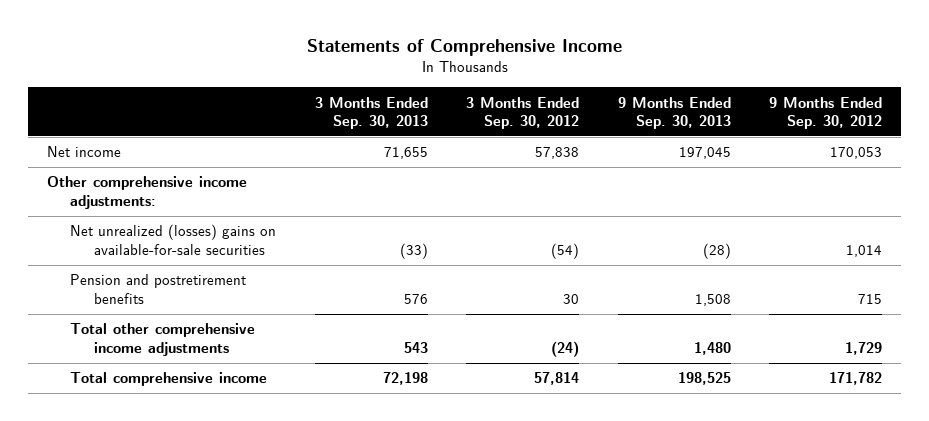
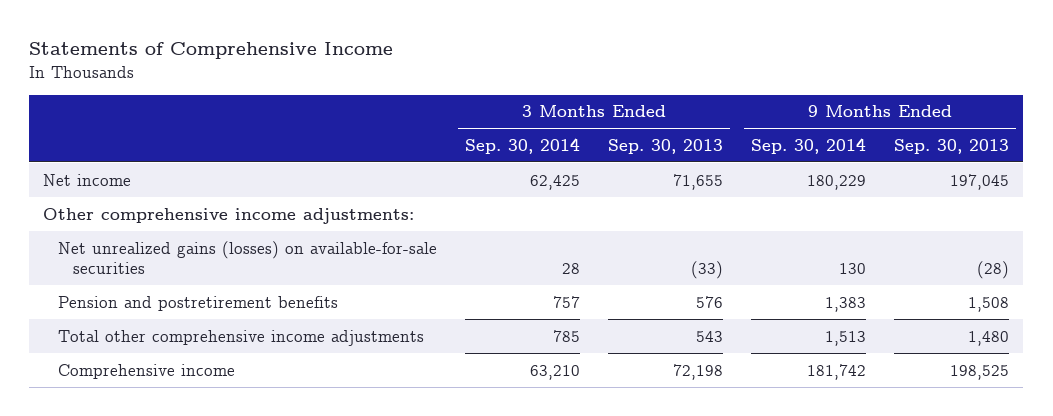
[466,96,580,130] 3 Months Ended Sep. 30, 2012 -> none
[768,96,882,130] 9 Months Ended Sep. 30, 2012 -> none
none -> [465,137,581,154] Sep. 30, 2014
none -> [751,137,867,154] Sep. 30, 2014
[70,224,277,255] Net unrealized (losses) gains on available-for-sale securities -> [58,240,438,275] Net unrealized gains (losses) on available-for-sale securities
[70,372,268,387] Total comprehensive income -> [58,363,236,379] Comprehensive income

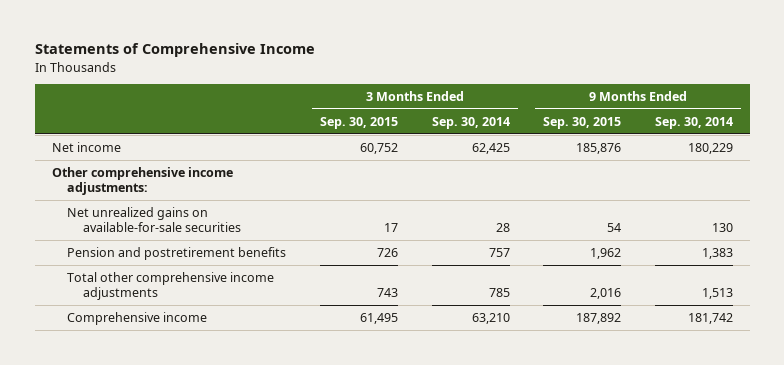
[608,138,724,154] Sep. 30, 2013 -> none
[894,138,1010,154] Sep. 30, 2013 -> none
none -> [319,116,398,129] Sep. 30, 2015
none -> [543,116,622,129] Sep. 30, 2015
[58,240,438,275] Net unrealized gains (losses) on available-for-sale securities -> [67,206,242,233] Net unrealized gains on available-for-sale securities

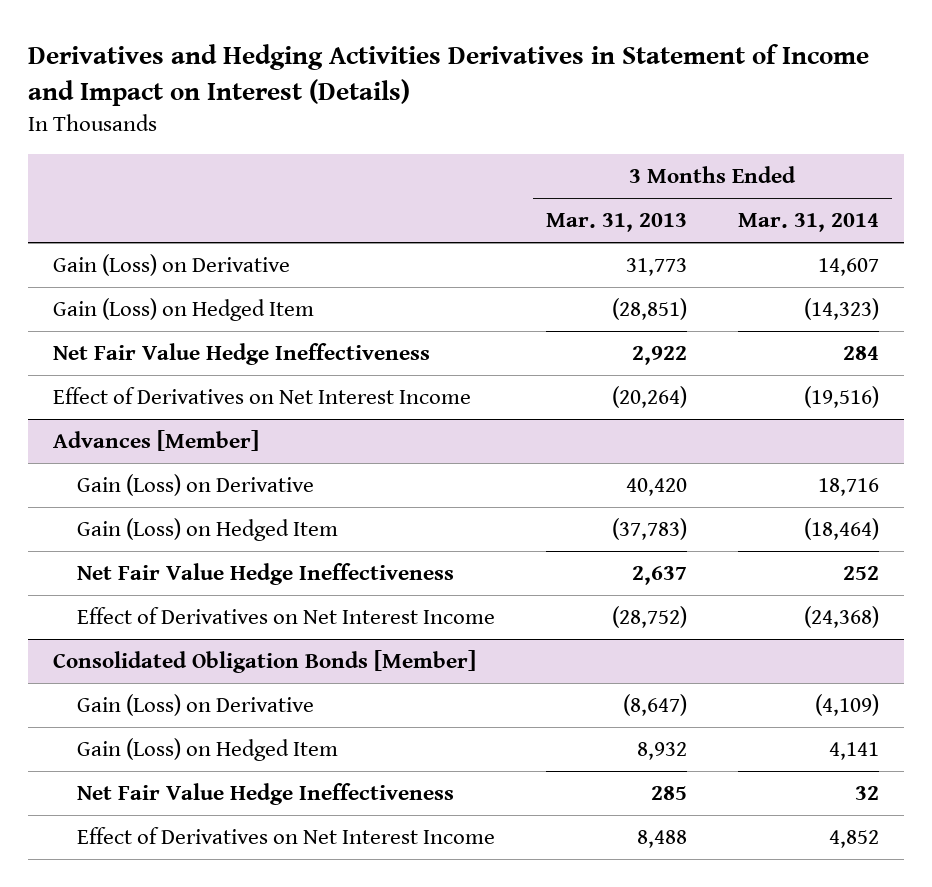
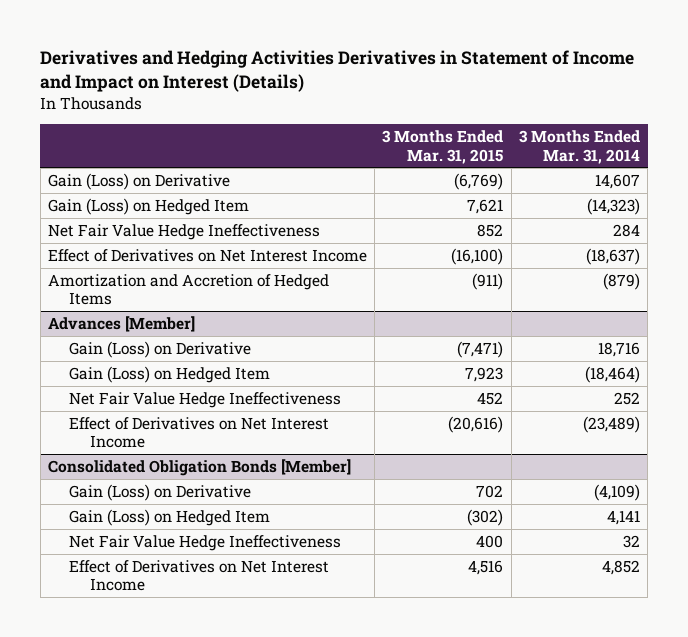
[545,213,687,233] Mar. 31, 2013 -> none
none -> [382,130,504,164] 3 Months Ended Mar. 31, 2015
[803,386,879,409] (19,516) -> [585,247,640,265] (18,637)
none -> [47,273,329,306] Amortization and Accretion of Hedged Items
[803,606,879,629] (24,368) -> [582,415,640,433] (23,489)

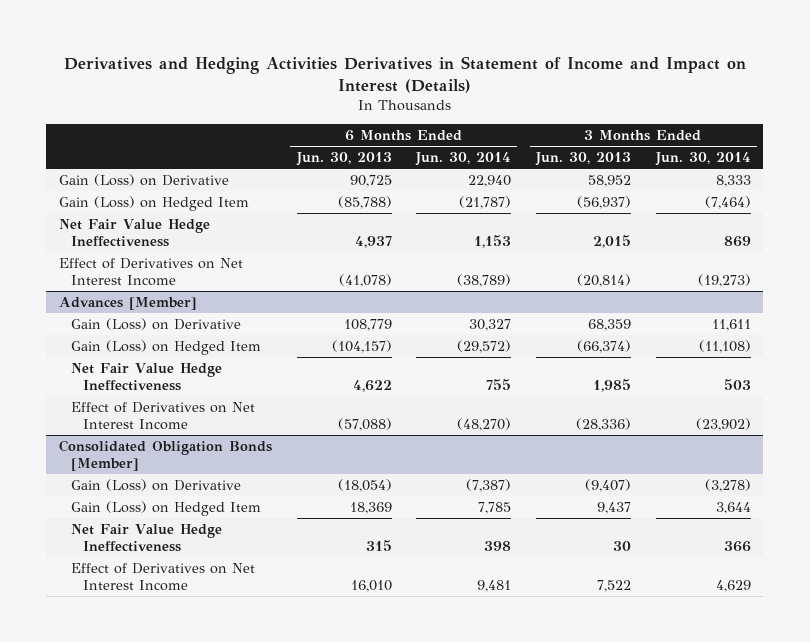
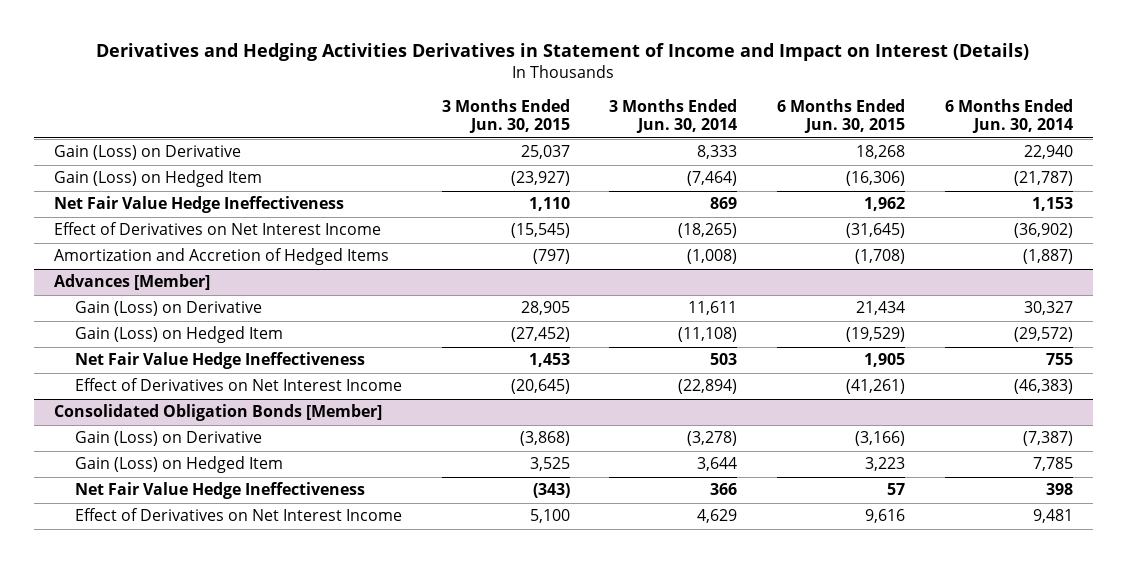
[295,152,392,167] Jun. 30, 2013 -> none
[534,152,631,167] Jun. 30, 2013 -> none
none -> [441,98,570,134] 3 Months Ended Jun. 30, 2015
none -> [777,98,906,134] 6 Months Ended Jun. 30, 2015
[457,274,512,288] (38,789) -> [1014,223,1074,239] (36,902)
[697,274,751,288] (19,273) -> [678,223,738,239] (18,265)
none -> [53,248,389,266] Amortization and Accretion of Hedged Items
[457,418,512,432] (48,270) -> [1014,379,1074,395] (46,383)
[695,418,751,432] (23,902) -> [678,379,738,395] (22,894)

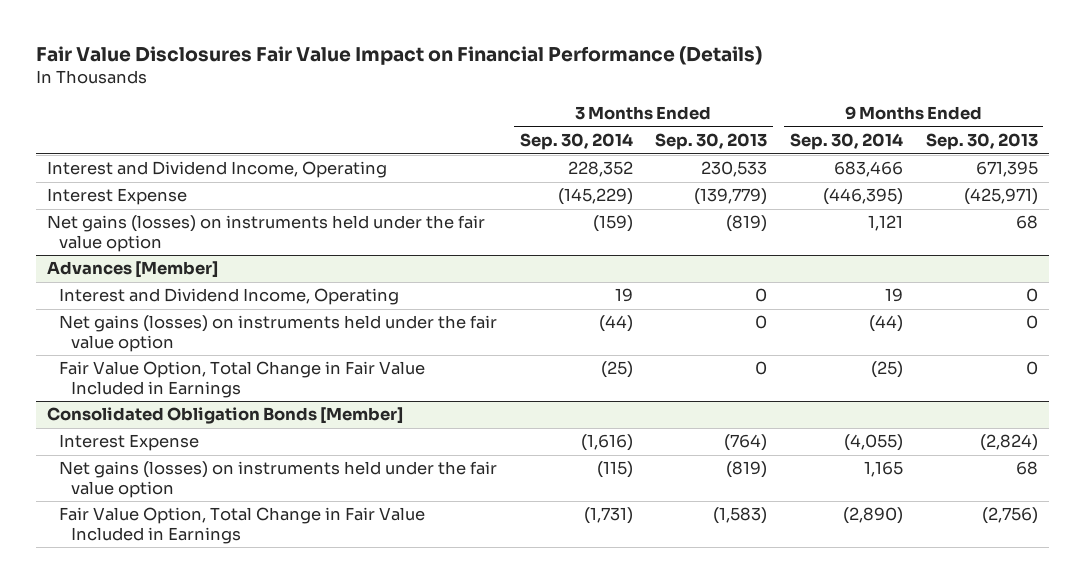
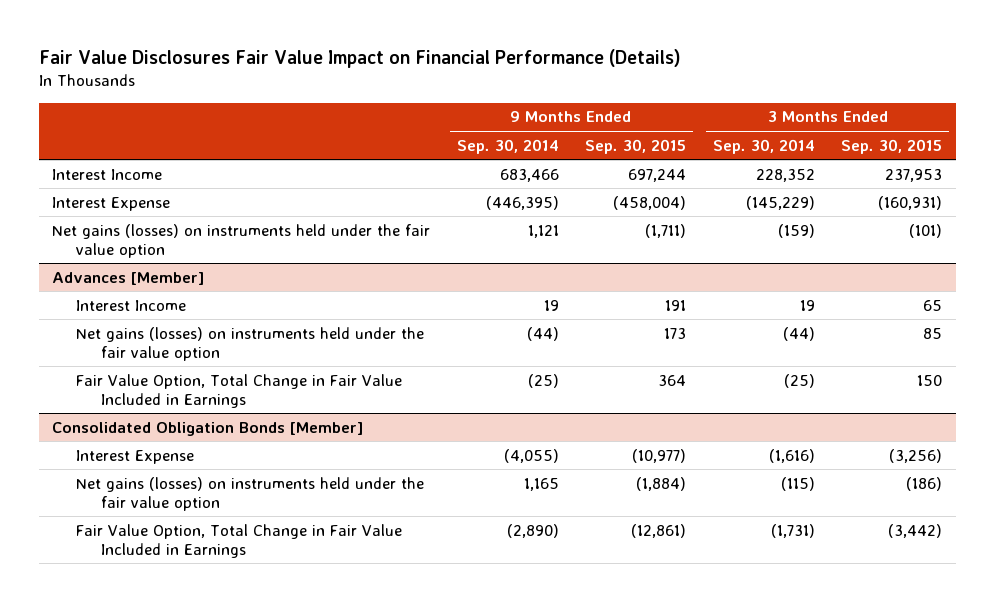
[655,133,768,151] Sep. 30, 2013 -> none
[925,133,1038,151] Sep. 30, 2013 -> none
none -> [585,138,687,154] Sep. 30, 2015
none -> [841,138,943,154] Sep. 30, 2015
[47,161,388,179] Interest and Dividend Income, Operating -> [52,168,163,180] Interest Income
[59,288,400,306] Interest and Dividend Income, Operating -> [76,299,187,311] Interest Income

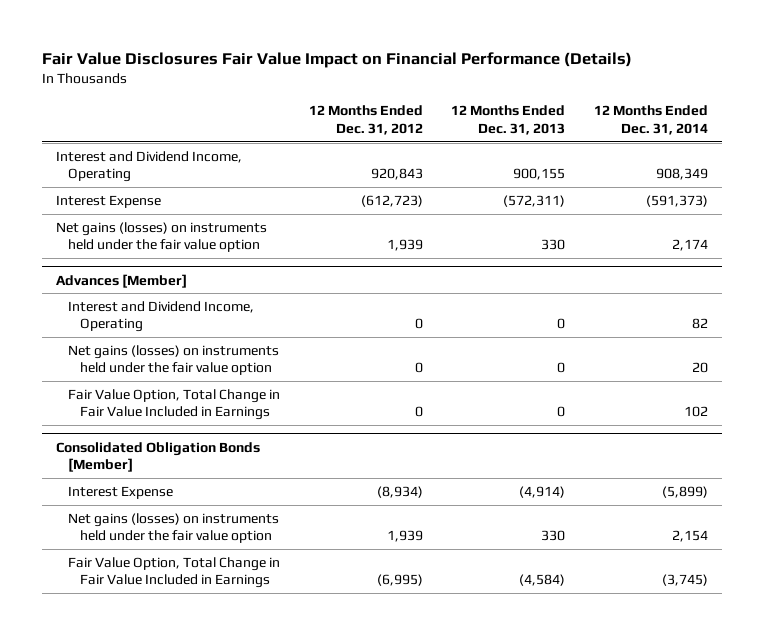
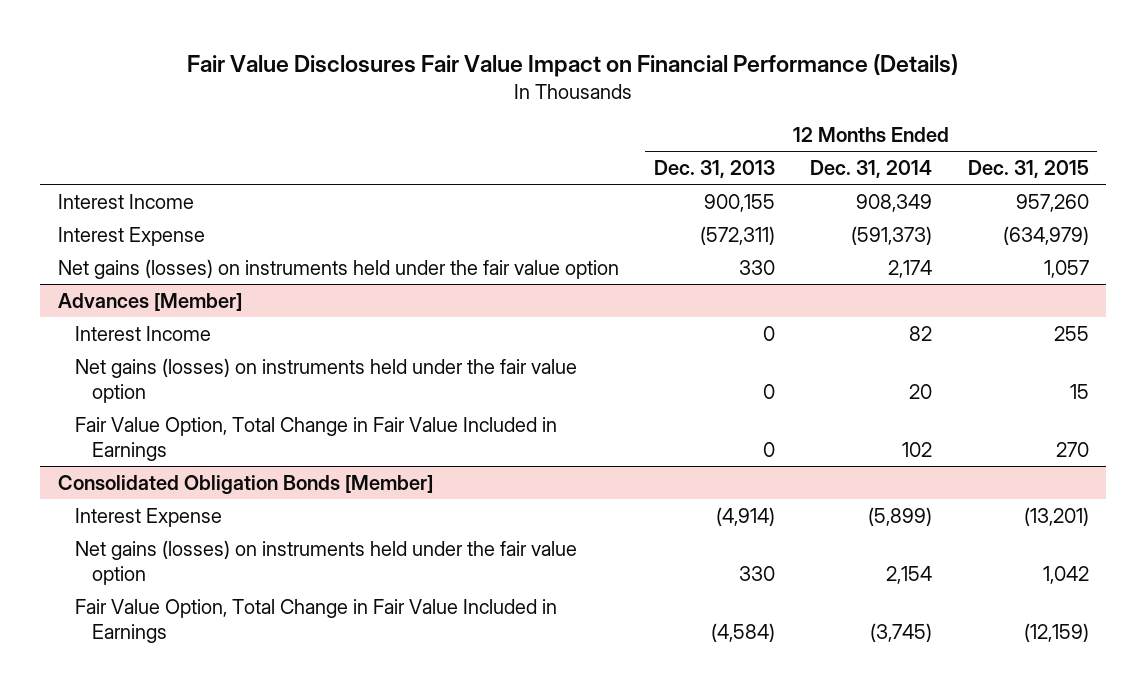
[308,105,423,135] 12 Months Ended Dec. 31, 2012 -> none
none -> [967,160,1089,179] Dec. 31, 2015
[56,151,243,183] Interest and Dividend Income, Operating -> [57,193,194,209] Interest Income
[68,301,255,333] Interest and Dividend Income, Operating -> [75,325,212,341] Interest Income

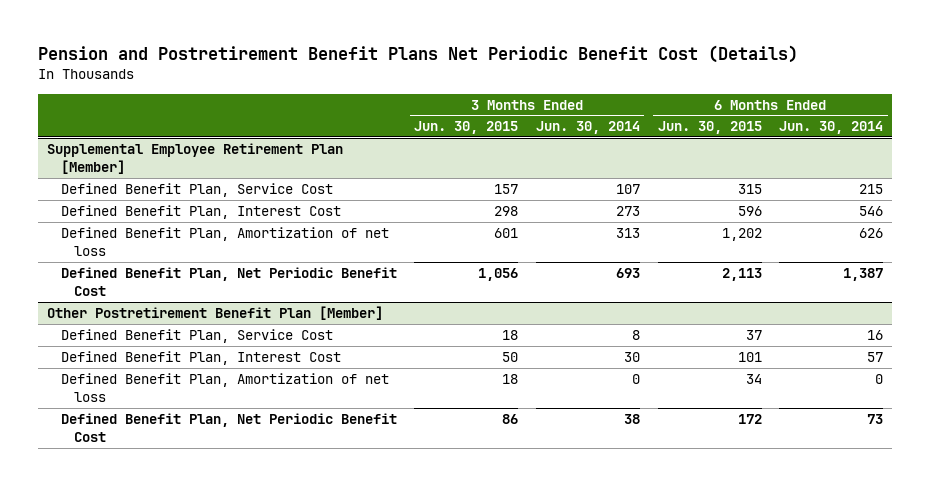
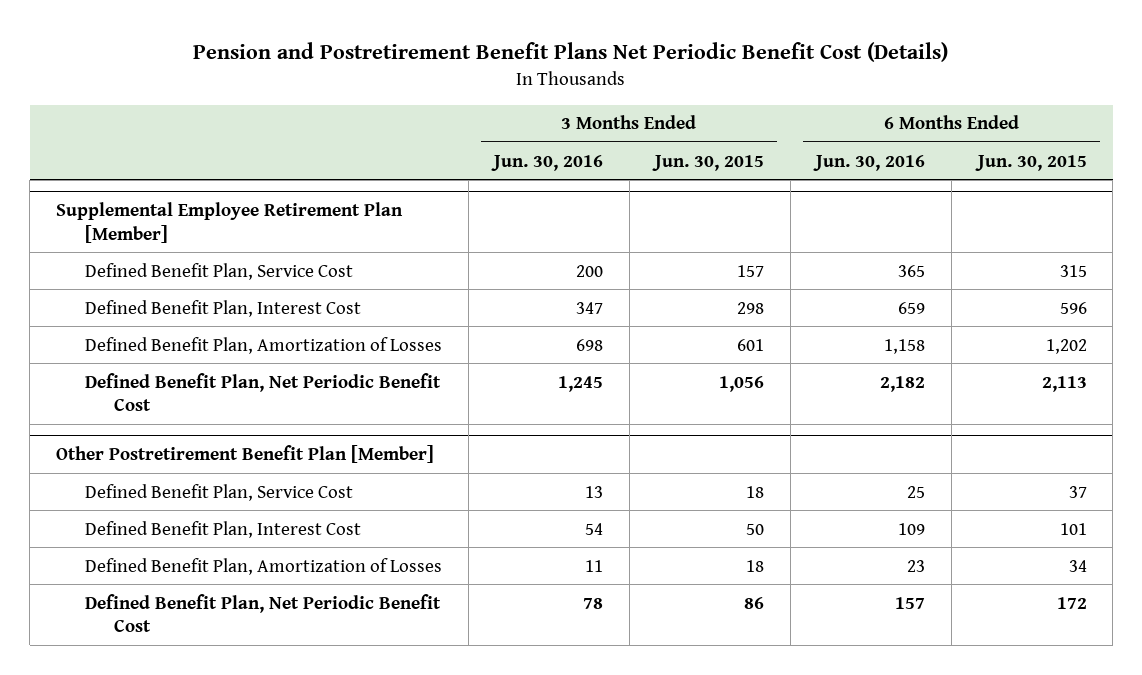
[535,121,640,135] Jun. 30, 2014 -> none
[779,121,884,135] Jun. 30, 2014 -> none
none -> [491,154,604,171] Jun. 30, 2016
none -> [813,154,926,171] Jun. 30, 2016
[60,226,389,257] Defined Benefit Plan, Amortization of net loss -> [85,336,443,354] Defined Benefit Plan, Amortization of Losses
[60,372,389,403] Defined Benefit Plan, Amortization of net loss -> [85,557,443,575] Defined Benefit Plan, Amortization of Losses

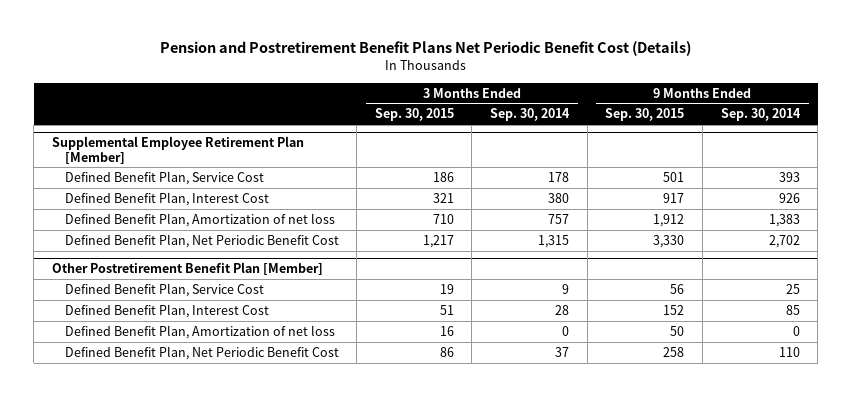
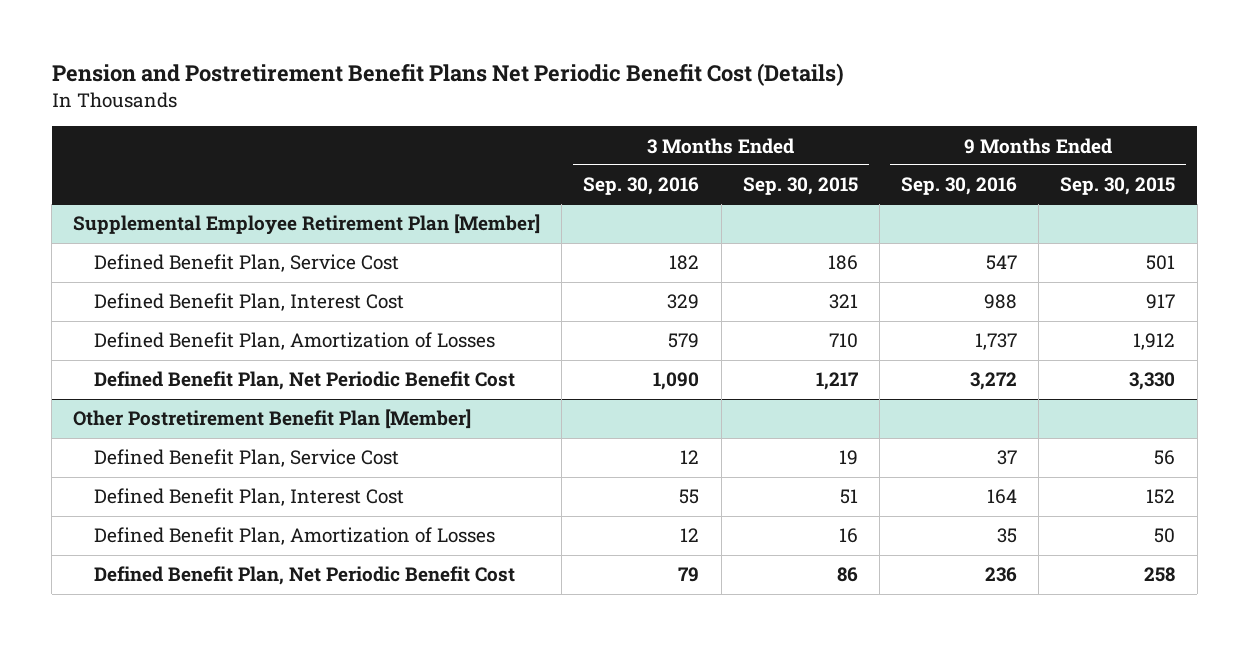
[490,108,571,122] Sep. 30, 2014 -> none
[720,108,801,122] Sep. 30, 2014 -> none
none -> [583,177,700,196] Sep. 30, 2016
none -> [901,177,1018,196] Sep. 30, 2016
[64,212,335,227] Defined Benefit Plan, Amortization of net loss -> [94,332,496,351] Defined Benefit Plan, Amortization of Losses
[64,324,335,339] Defined Benefit Plan, Amortization of net loss -> [94,527,496,546] Defined Benefit Plan, Amortization of Losses

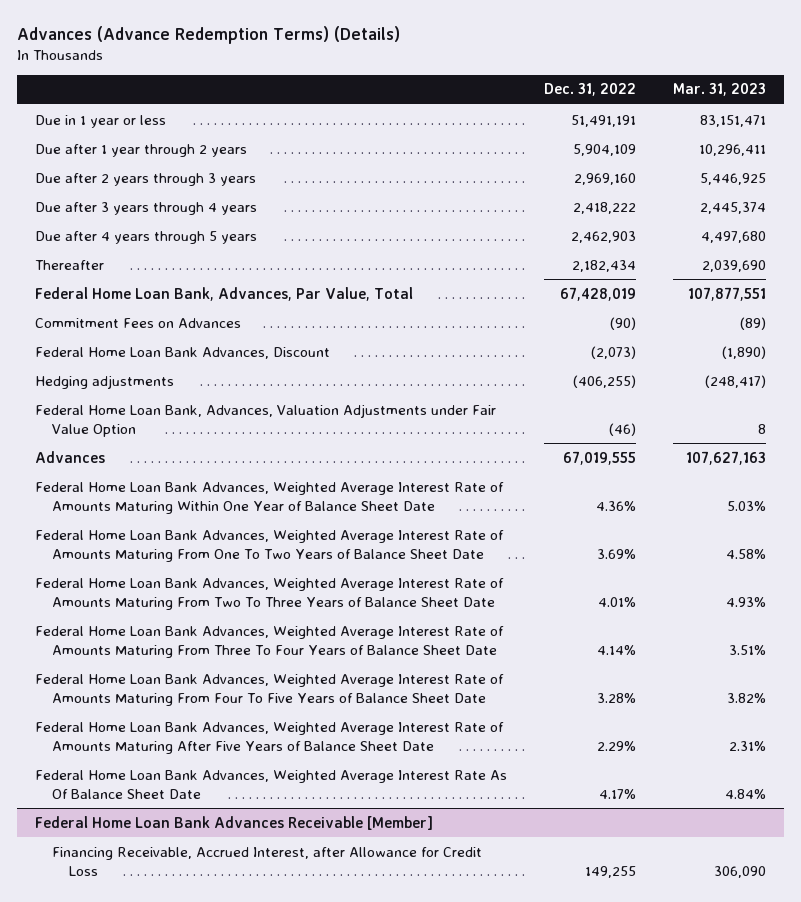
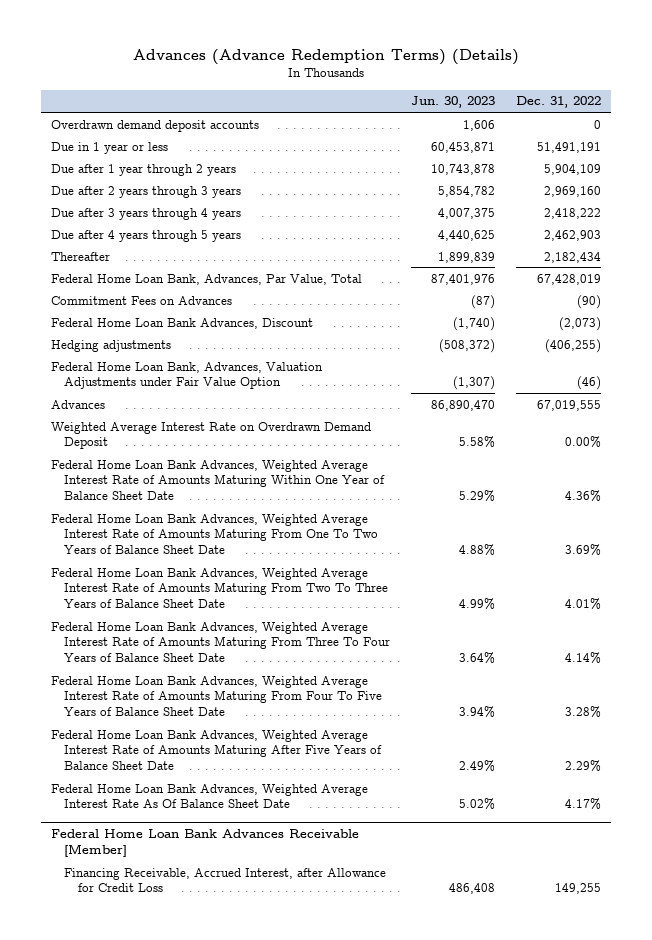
[672,83,766,97] Mar. 31, 2023 -> none
none -> [411,96,496,109] Jun. 30, 2023
none -> [51,119,260,132] Overdrawn demand deposit accounts
none -> [51,421,372,450] Weighted Average Interest Rate on Overdrawn Demand Deposit

